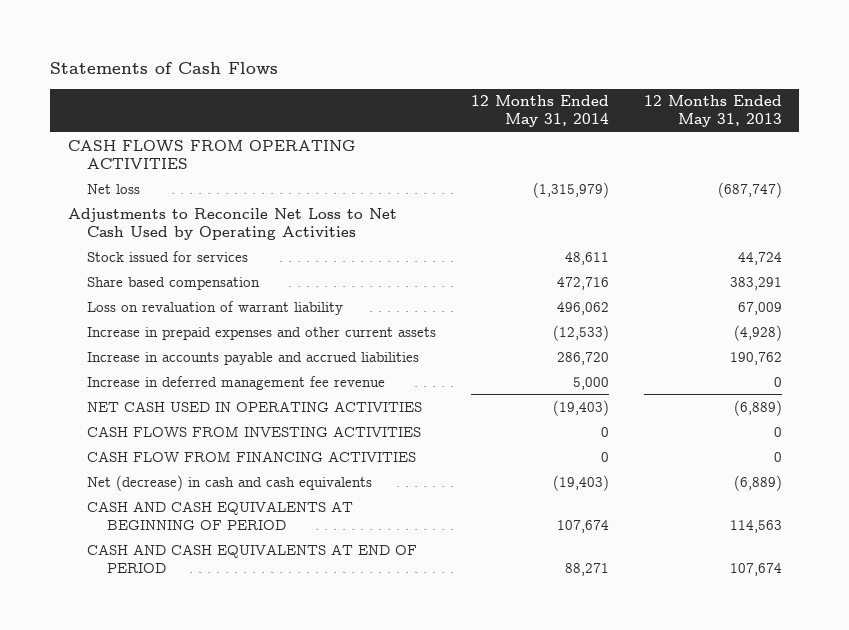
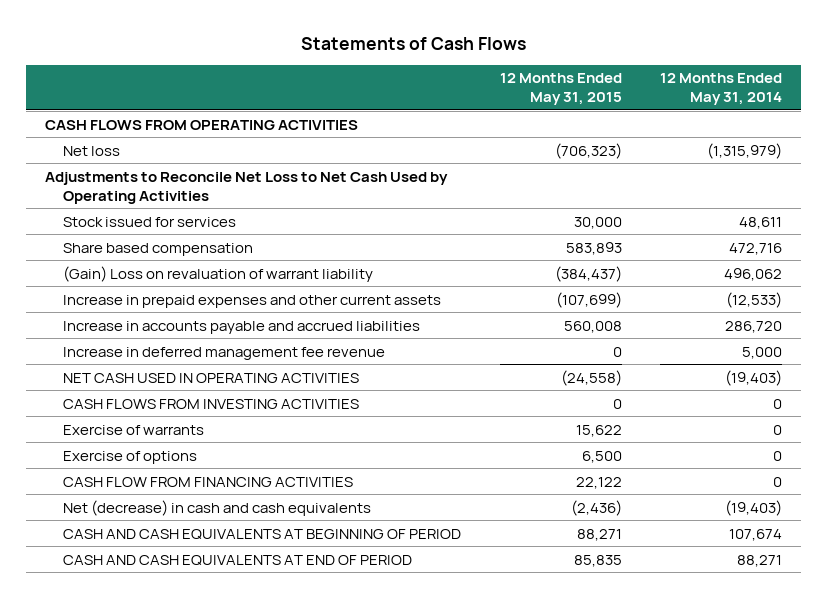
[643,95,782,128] 12 Months Ended May 31, 2013 -> none
none -> [499,73,622,106] 12 Months Ended May 31, 2015
[87,300,344,315] Loss on revaluation of warrant liability -> [63,265,374,282] (Gain) Loss on revaluation of warrant liability
none -> [63,424,205,435] Exercise of warrants
none -> [63,450,198,464] Exercise of options

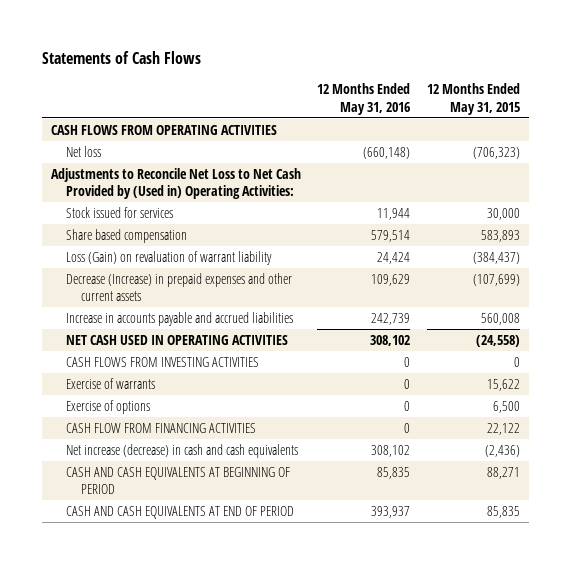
[660,73,783,106] 12 Months Ended May 31, 2014 -> none
none -> [317,83,411,115] 12 Months Ended May 31, 2016
[45,171,449,204] Adjustments to Reconcile Net Loss to Net Cash Used by Operating Activities -> [50,167,301,200] Adjustments to Reconcile Net Loss to Net Cash Provided by (Used in) Operating Activities:
[63,265,374,282] (Gain) Loss on revaluation of warrant liability -> [66,250,273,265] Loss (Gain) on revaluation of warrant liability
[63,294,442,308] Increase in prepaid expenses and other current assets -> [66,272,293,302] Decrease (Increase) in prepaid expenses and other current assets
[63,346,386,360] Increase in deferred management fee revenue -> none
[63,499,372,516] Net (decrease) in cash and cash equivalents -> [66,443,299,458] Net increase (decrease) in cash and cash equivalents

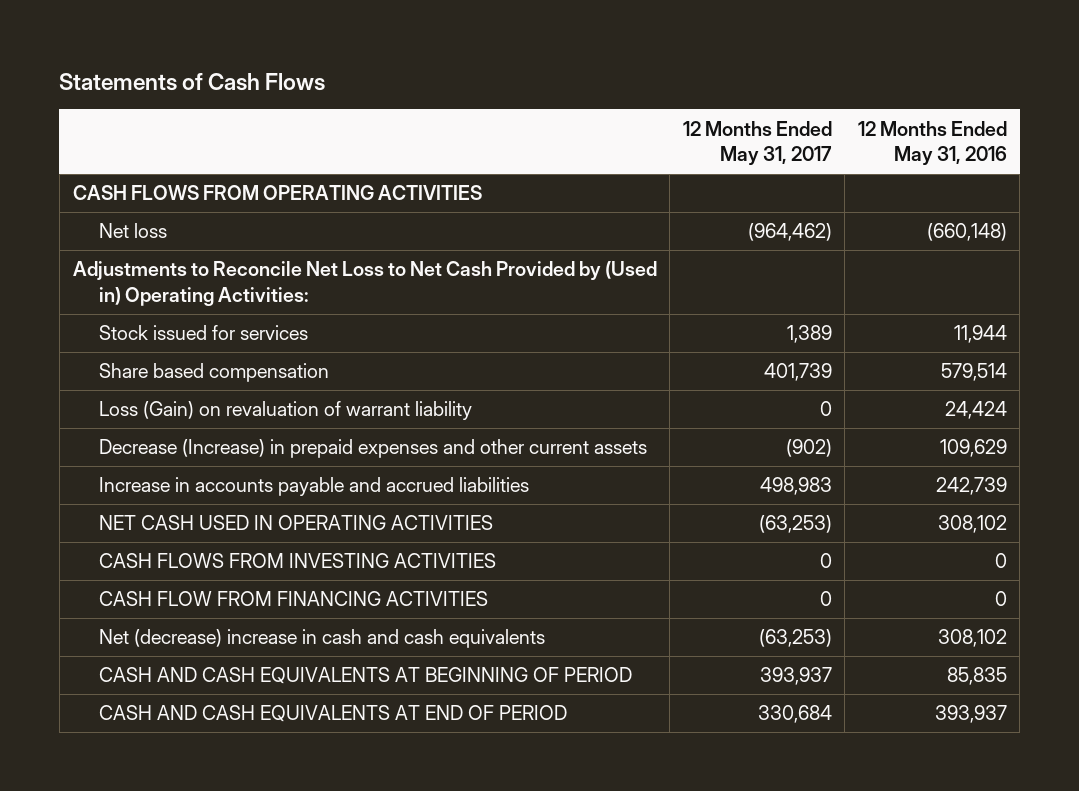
[427,83,521,115] 12 Months Ended May 31, 2015 -> none
none -> [682,120,832,166] 12 Months Ended May 31, 2017
[66,377,156,389] Exercise of warrants -> none
[66,399,151,414] Exercise of options -> none
[66,443,299,458] Net increase (decrease) in cash and cash equivalents -> [98,629,545,649] Net (decrease) increase in cash and cash equivalents

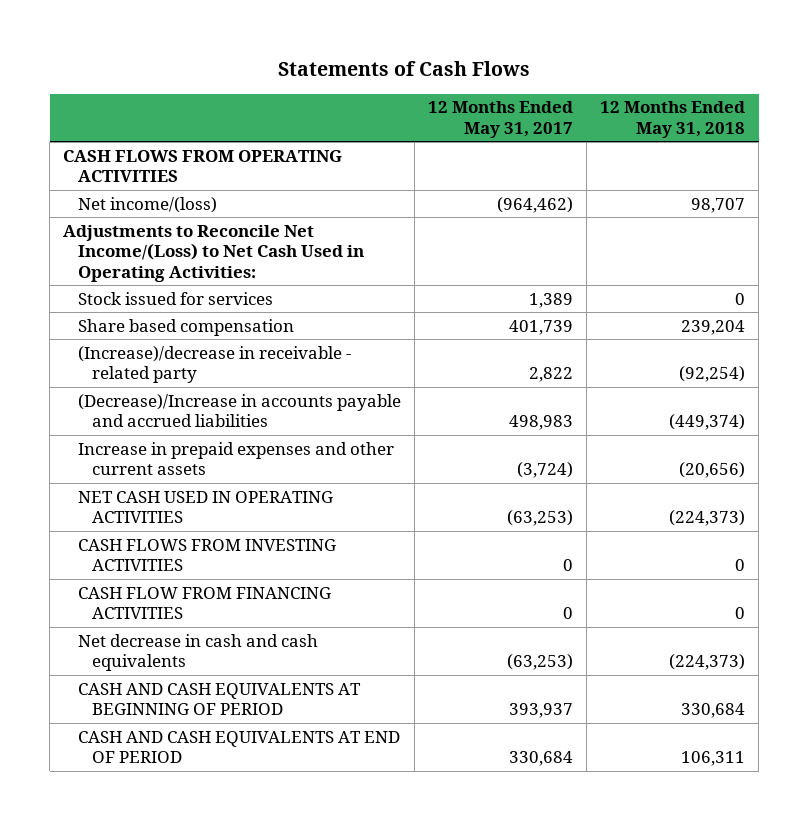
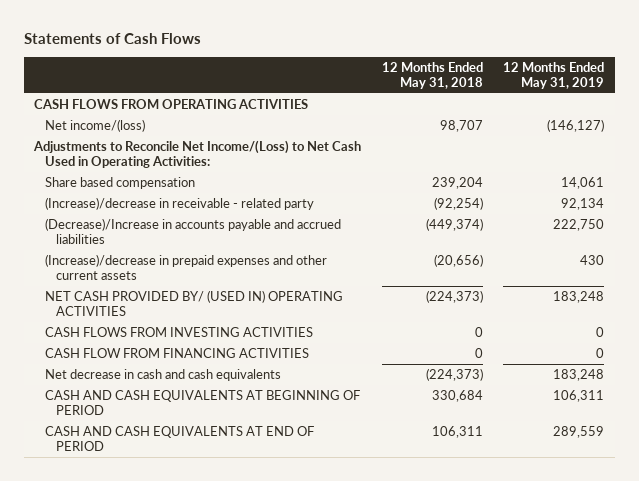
[427,101,573,138] 12 Months Ended May 31, 2017 -> none
none -> [503,61,605,89] 12 Months Ended May 31, 2019
[77,291,273,305] Stock issued for services -> none
[77,441,394,476] Increase in prepaid expenses and other current assets -> [45,254,328,281] (Increase)/decrease in prepaid expenses and other current assets
[77,490,333,524] NET CASH USED IN OPERATING ACTIVITIES -> [45,290,344,317] NET CASH PROVIDED BY/ (USED IN) OPERATING ACTIVITIES

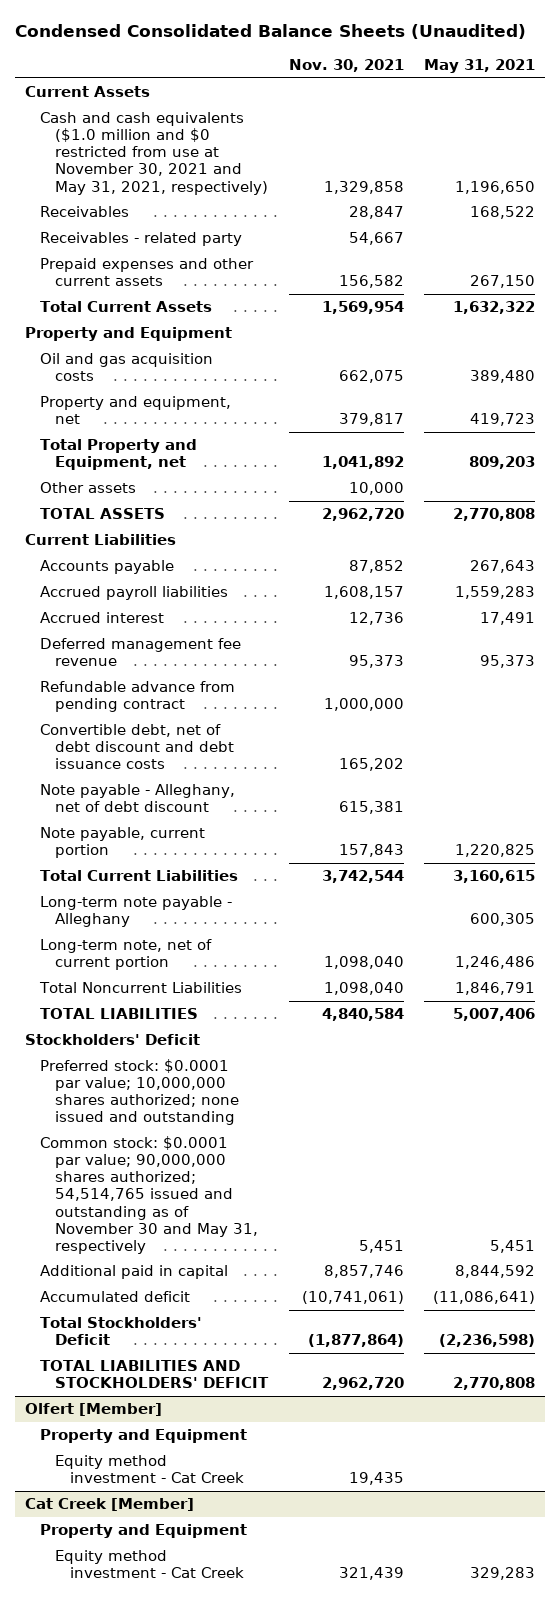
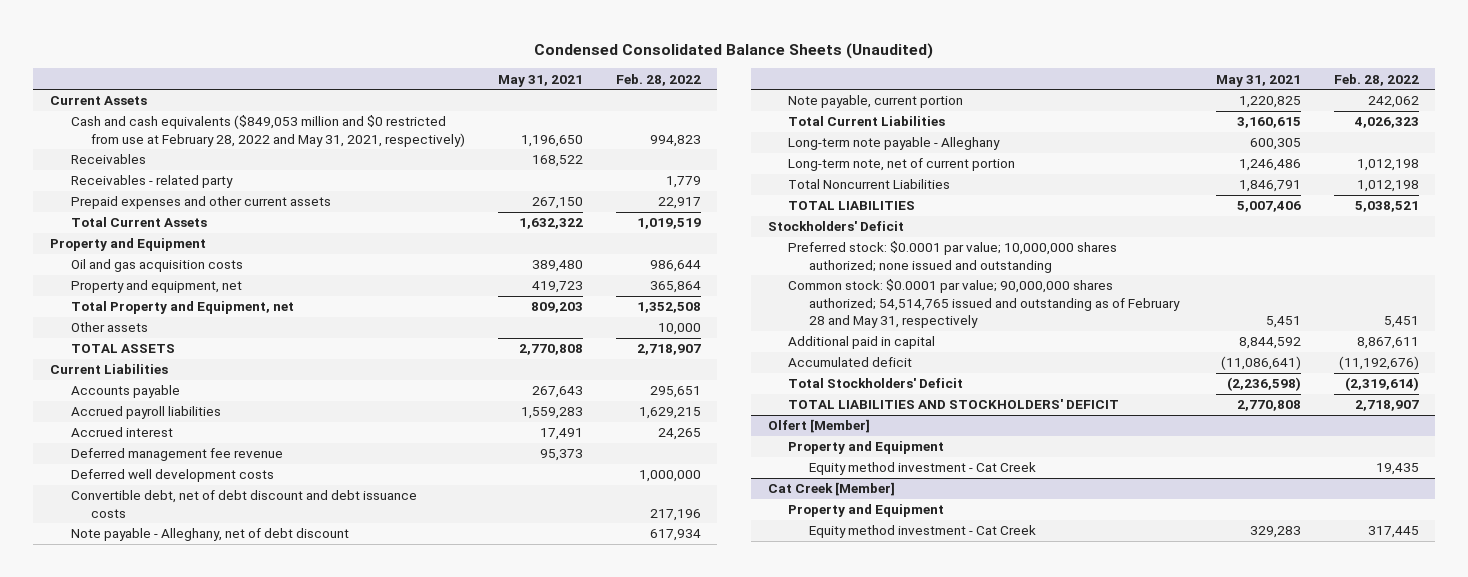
[288,59,404,73] Nov. 30, 2021 -> none
none -> [615,73,701,86] Feb. 28, 2022
[40,112,269,195] Cash and cash equivalents ($1.0 million and $0 restricted from use at November 30, 2021 and May 31, 2021, respectively) -> [70,115,466,147] Cash and cash equivalents ($849,053 million and $0 restricted from use at February 28, 2022 and May 31, 2021, respectively)
[40,681,236,713] Refundable advance from pending contract -> none
none -> [70,469,274,483] Deferred well development costs
[40,1136,259,1254] Common stock: $0.0001 par value; 90,000,000 shares authorized; 54,514,765 issued and outstanding as of November 30 and May 31, respectively -> [788,279,1181,328] Common stock: $0.0001 par value; 90,000,000 shares authorized; 54,514,765 issued and outstanding as of February 28 and May 31, respectively

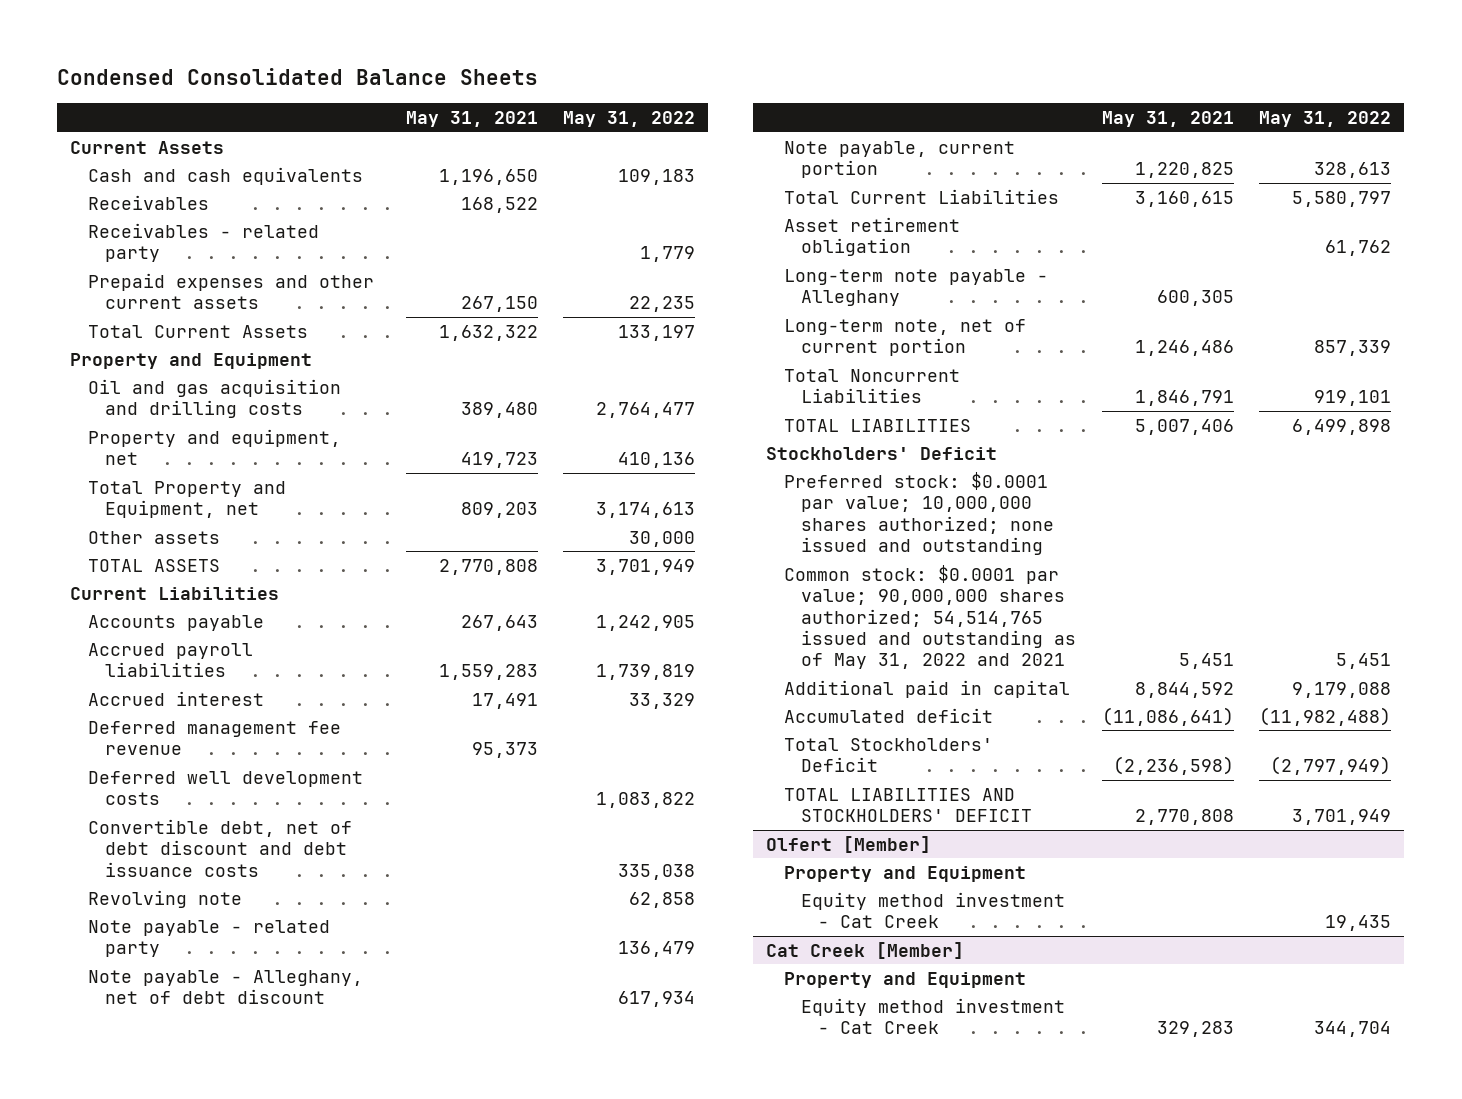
[534,42,934,59] Condensed Consolidated Balance Sheets (Unaudited) -> [57,68,539,86] Condensed Consolidated Balance Sheets
[615,73,701,86] Feb. 28, 2022 -> none
none -> [563,111,696,128] May 31, 2022
[70,115,466,147] Cash and cash equivalents ($849,053 million and $0 restricted from use at February 28, 2022 and May 31, 2021, respectively) -> [87,166,363,185] Cash and cash equivalents
[70,259,243,273] Oil and gas acquisition costs -> [87,378,341,419] Oil and gas acquisition and drilling costs
none -> [87,889,242,908] Revolving note
none -> [87,919,330,958] Note payable - related party
none -> [783,216,960,257] Asset retirement obligation
[788,279,1181,328] Common stock: $0.0001 par value; 90,000,000 shares authorized; 54,514,765 issued and outstanding as of February 28 and May 31, respectively -> [783,564,1076,670] Common stock: $0.0001 par value; 90,000,000 shares authorized; 54,514,765 issued and outstanding as of May 31, 2022 and 2021

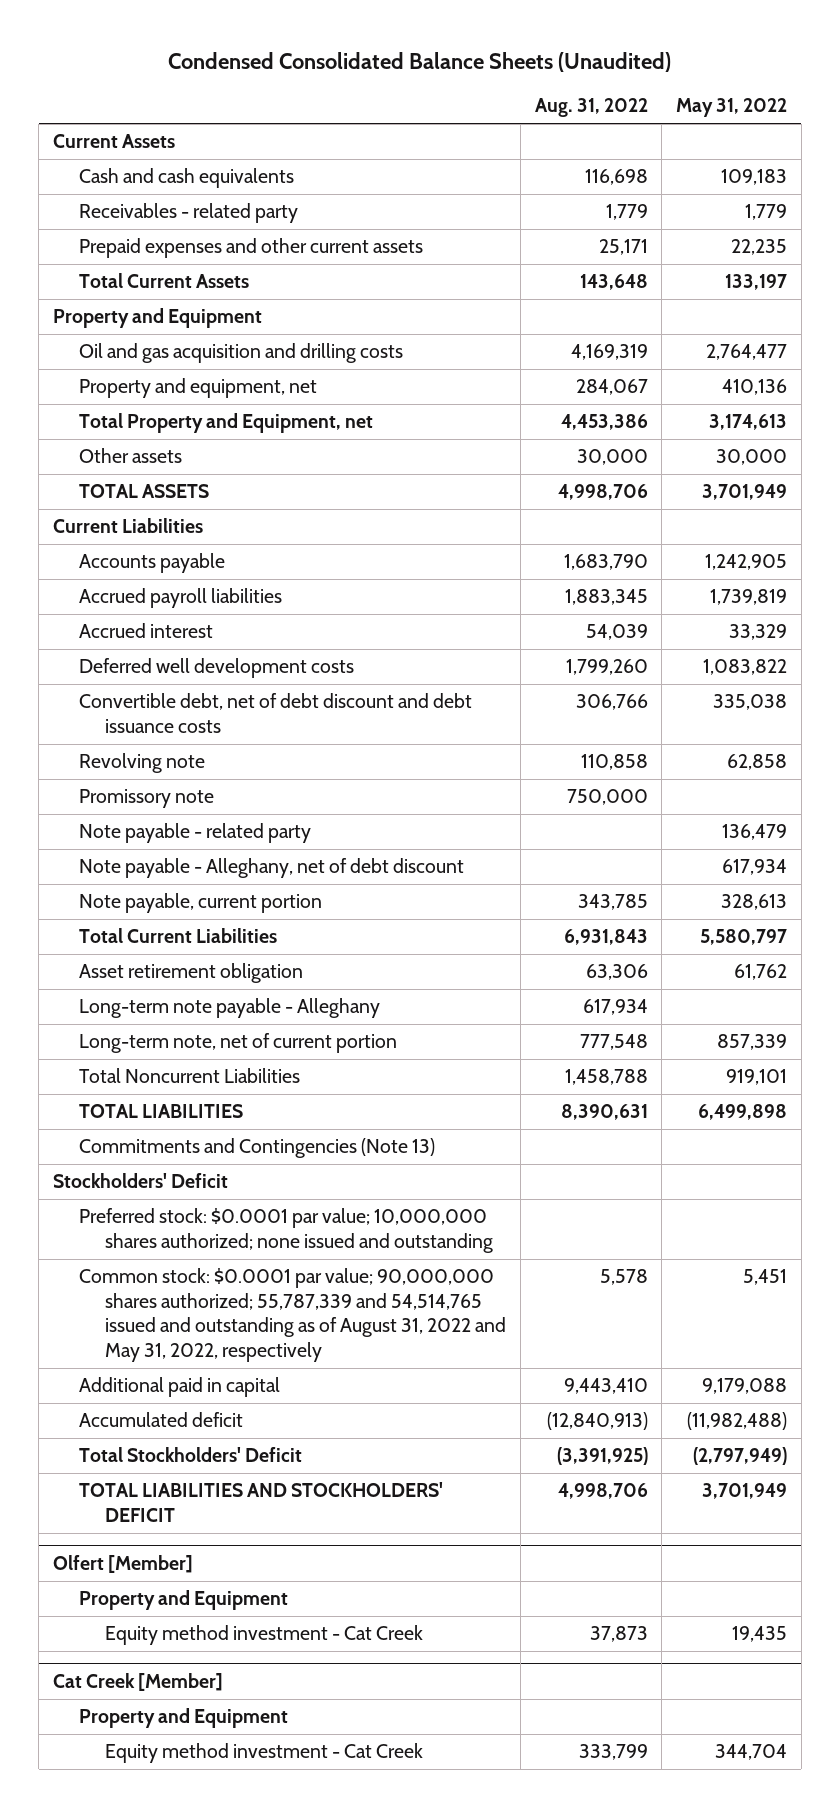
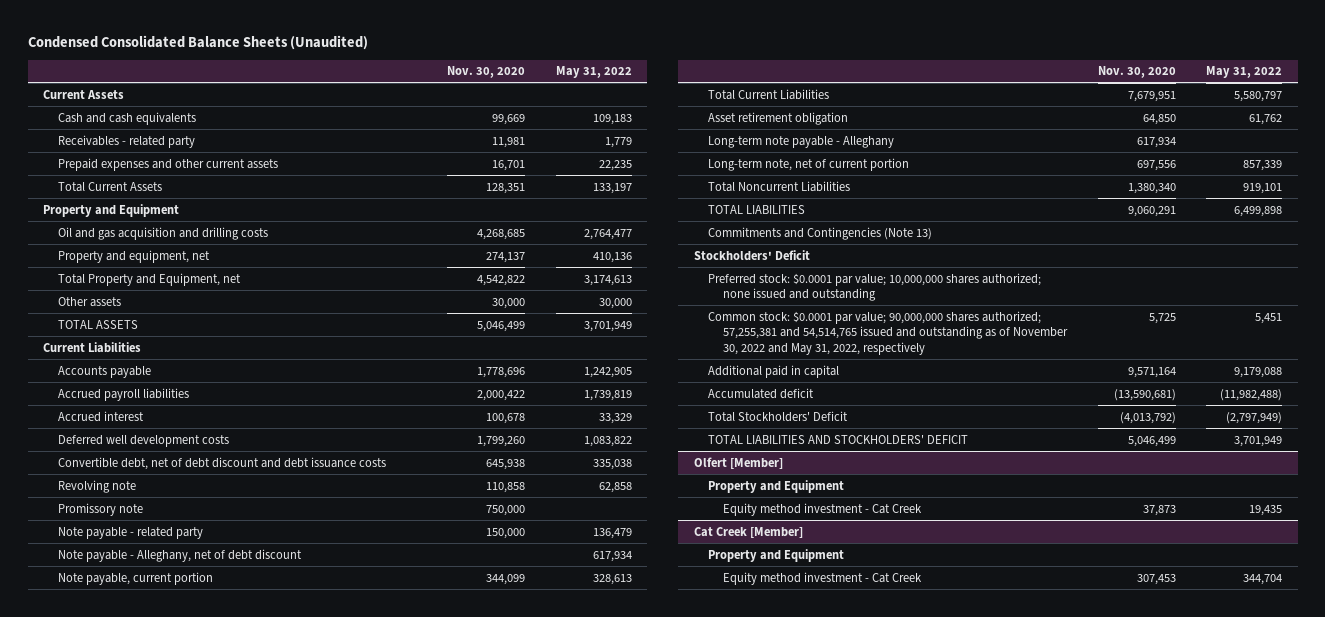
[534,98,648,118] Aug. 31, 2022 -> none
none -> [446,66,525,79] Nov. 30, 2020
[79,1268,507,1362] Common stock: $0.0001 par value; 90,000,000 shares authorized; 55,787,339 and 54,514,765 issued and outstanding as of August 31, 2022 and May 31, 2022, respectively -> [708,310,1069,355] Common stock: $0.0001 par value; 90,000,000 shares authorized; 57,255,381 and 54,514,765 issued and outstanding as of November 30, 2022 and May 31, 2022, respectively

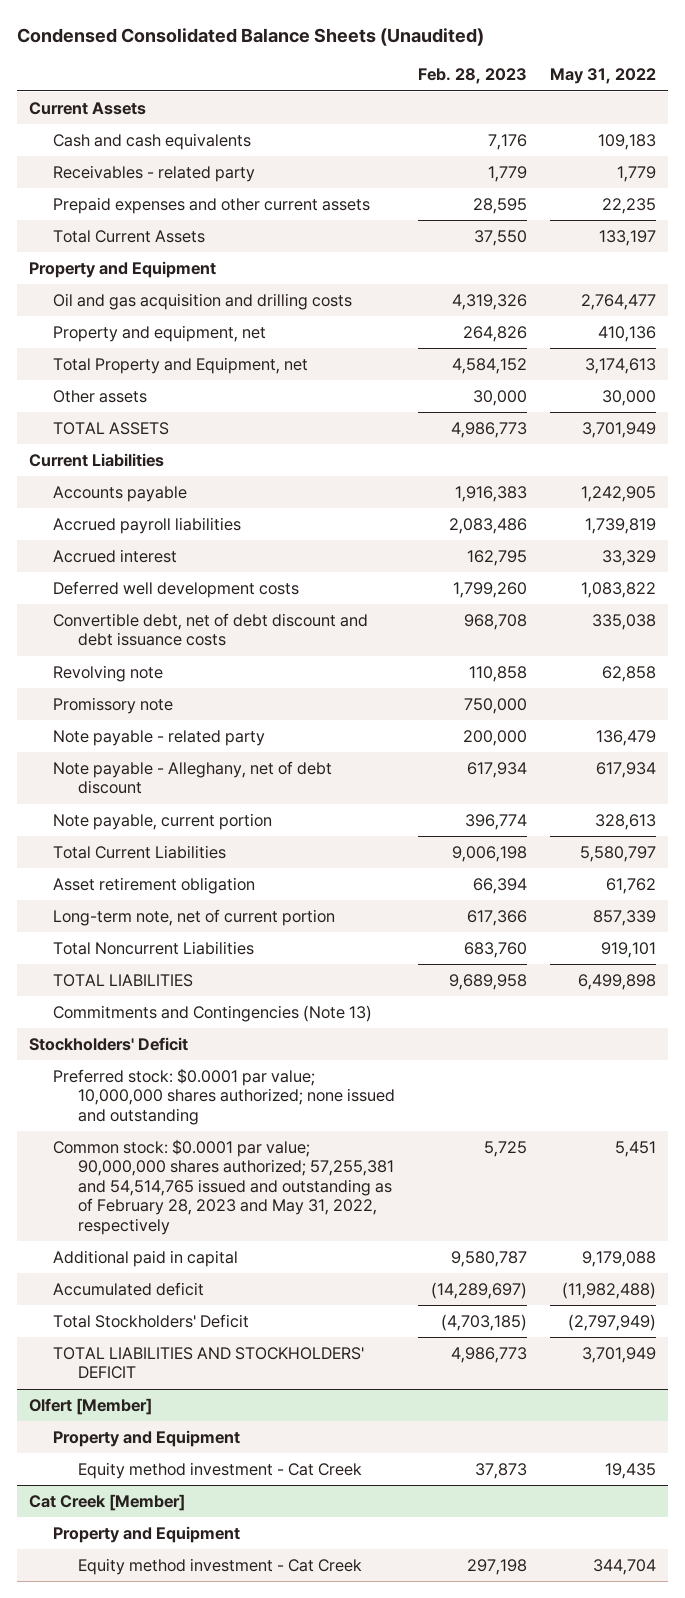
[446,66,525,79] Nov. 30, 2020 -> none
none -> [418,68,528,85] Feb. 28, 2023
[708,135,895,148] Long-term note payable - Alleghany -> none
[708,310,1069,355] Common stock: $0.0001 par value; 90,000,000 shares authorized; 57,255,381 and 54,514,765 issued and outstanding as of November 30, 2022 and May 31, 2022, respectively -> [53,1138,395,1236] Common stock: $0.0001 par value; 90,000,000 shares authorized; 57,255,381 and 54,514,765 issued and outstanding as of February 28, 2023 and May 31, 2022, respectively

